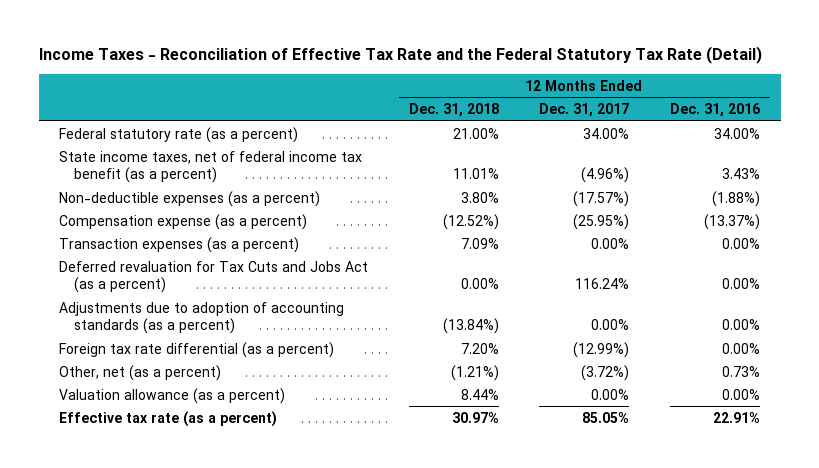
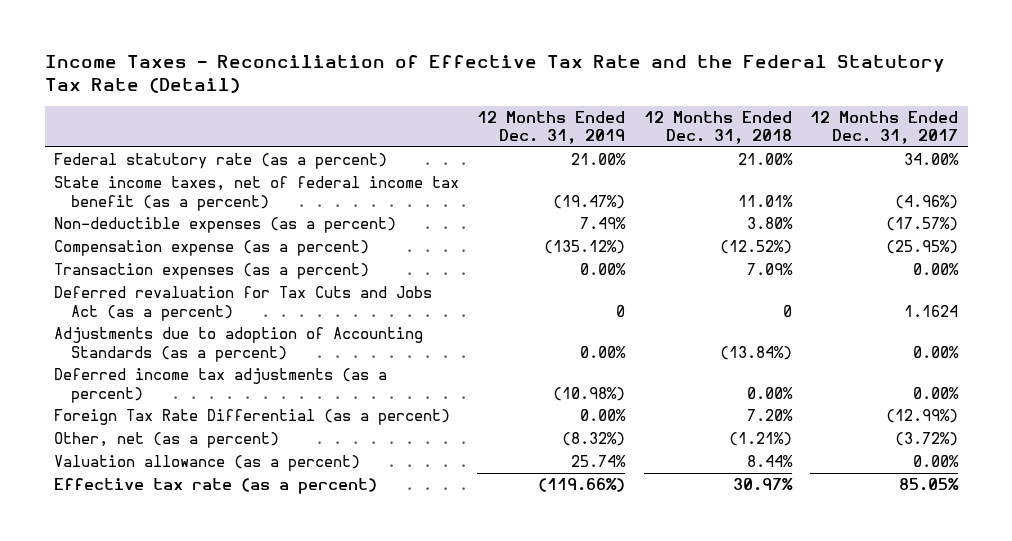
[670,103,761,118] Dec. 31, 2016 -> none
none -> [477,110,626,145] 12 Months Ended Dec. 31, 2019
[460,277,499,289] 0.00% -> [782,304,792,317] 0
[575,277,630,289] 116.24% -> [904,304,959,317] 1.1624
[58,301,344,334] Adjustments due to adoption of accounting standards (as a percent) -> [53,326,423,362] Adjustments due to adoption of Accounting Standards (as a percent)
none -> [53,367,387,403] Deferred income tax adjustments (as a percent)
[58,341,334,358] Foreign tax rate differential (as a percent) -> [53,408,450,425] Foreign Tax Rate Differential (as a percent)

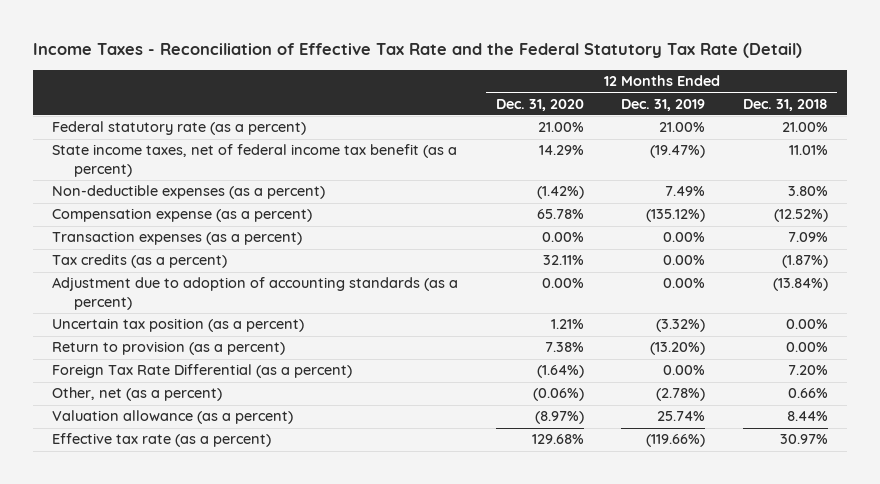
[810,110,959,145] 12 Months Ended Dec. 31, 2017 -> none
none -> [495,98,584,111] Dec. 31, 2020
[53,285,432,321] Deferred revaluation for Tax Cuts and Jobs Act (as a percent) -> none
[53,367,387,403] Deferred income tax adjustments (as a percent) -> none
none -> [51,254,227,269] Tax credits (as a percent)
[53,326,423,362] Adjustments due to adoption of Accounting Standards (as a percent) -> [51,277,458,310] Adjustment due to adoption of accounting standards (as a percent)
none -> [51,318,304,333] Uncertain tax position (as a percent)
none -> [51,341,285,356] Return to provision (as a percent)
[562,431,626,446] (8.32%) -> [656,388,706,402] (2.78%)
[728,431,792,446] (1.21%) -> [787,388,828,399] 0.66%

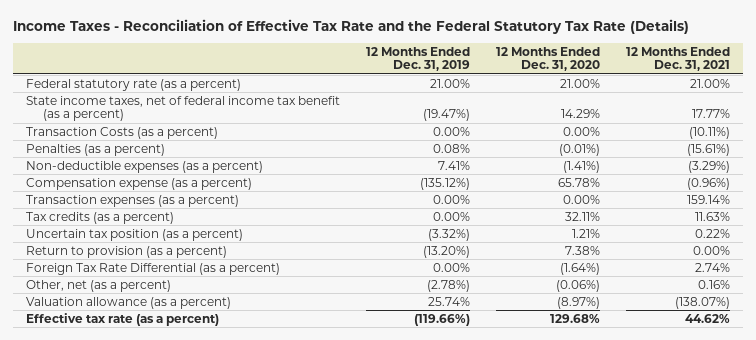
[33,43,803,59] Income Taxes - Reconciliation of Effective Tax Rate and the Federal Statutory Tax Rate (Detail) -> [12,19,689,35] Income Taxes - Reconciliation of Effective Tax Rate and the Federal Statutory Tax Rate (Details)
[742,98,828,111] Dec. 31, 2018 -> none
none -> [626,46,731,72] 12 Months Ended Dec. 31, 2021
none -> [25,126,218,139] Transaction Costs (as a percent)
none -> [25,143,165,156] Penalties (as a percent)
[536,186,584,200] (1.42%) -> [562,160,600,173] (1.41%)
[665,186,706,197] 7.49% -> [437,160,470,170] 7.41%
[51,277,458,310] Adjustment due to adoption of accounting standards (as a percent) -> none

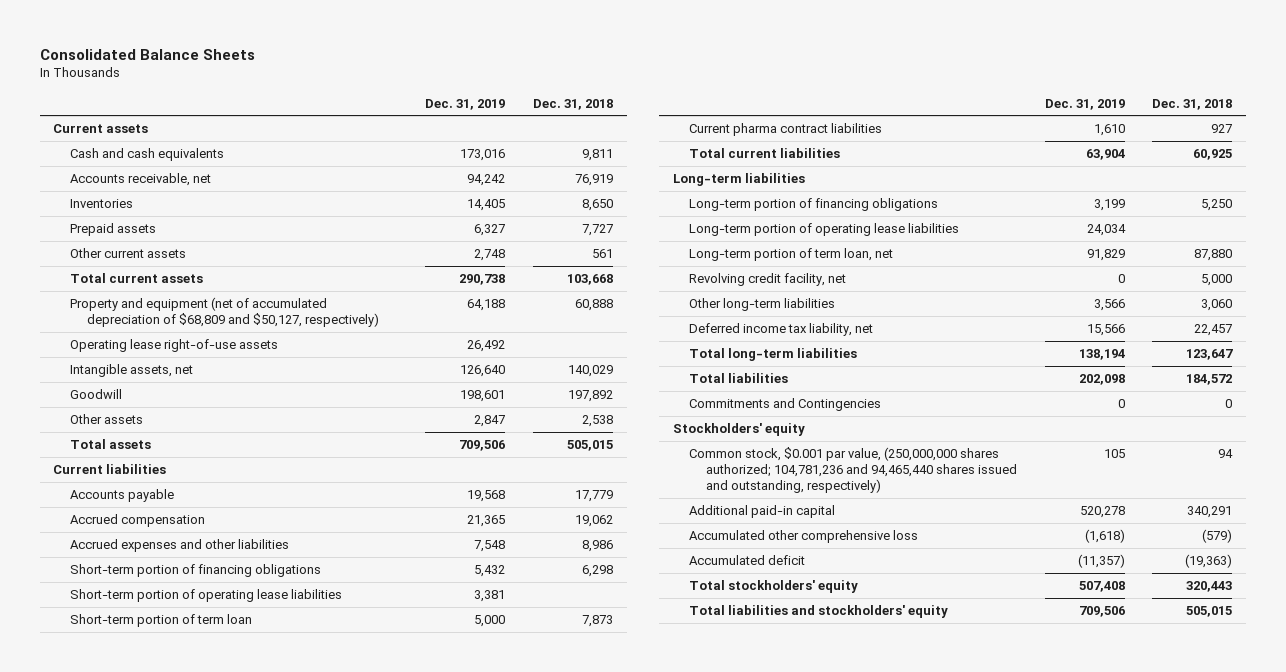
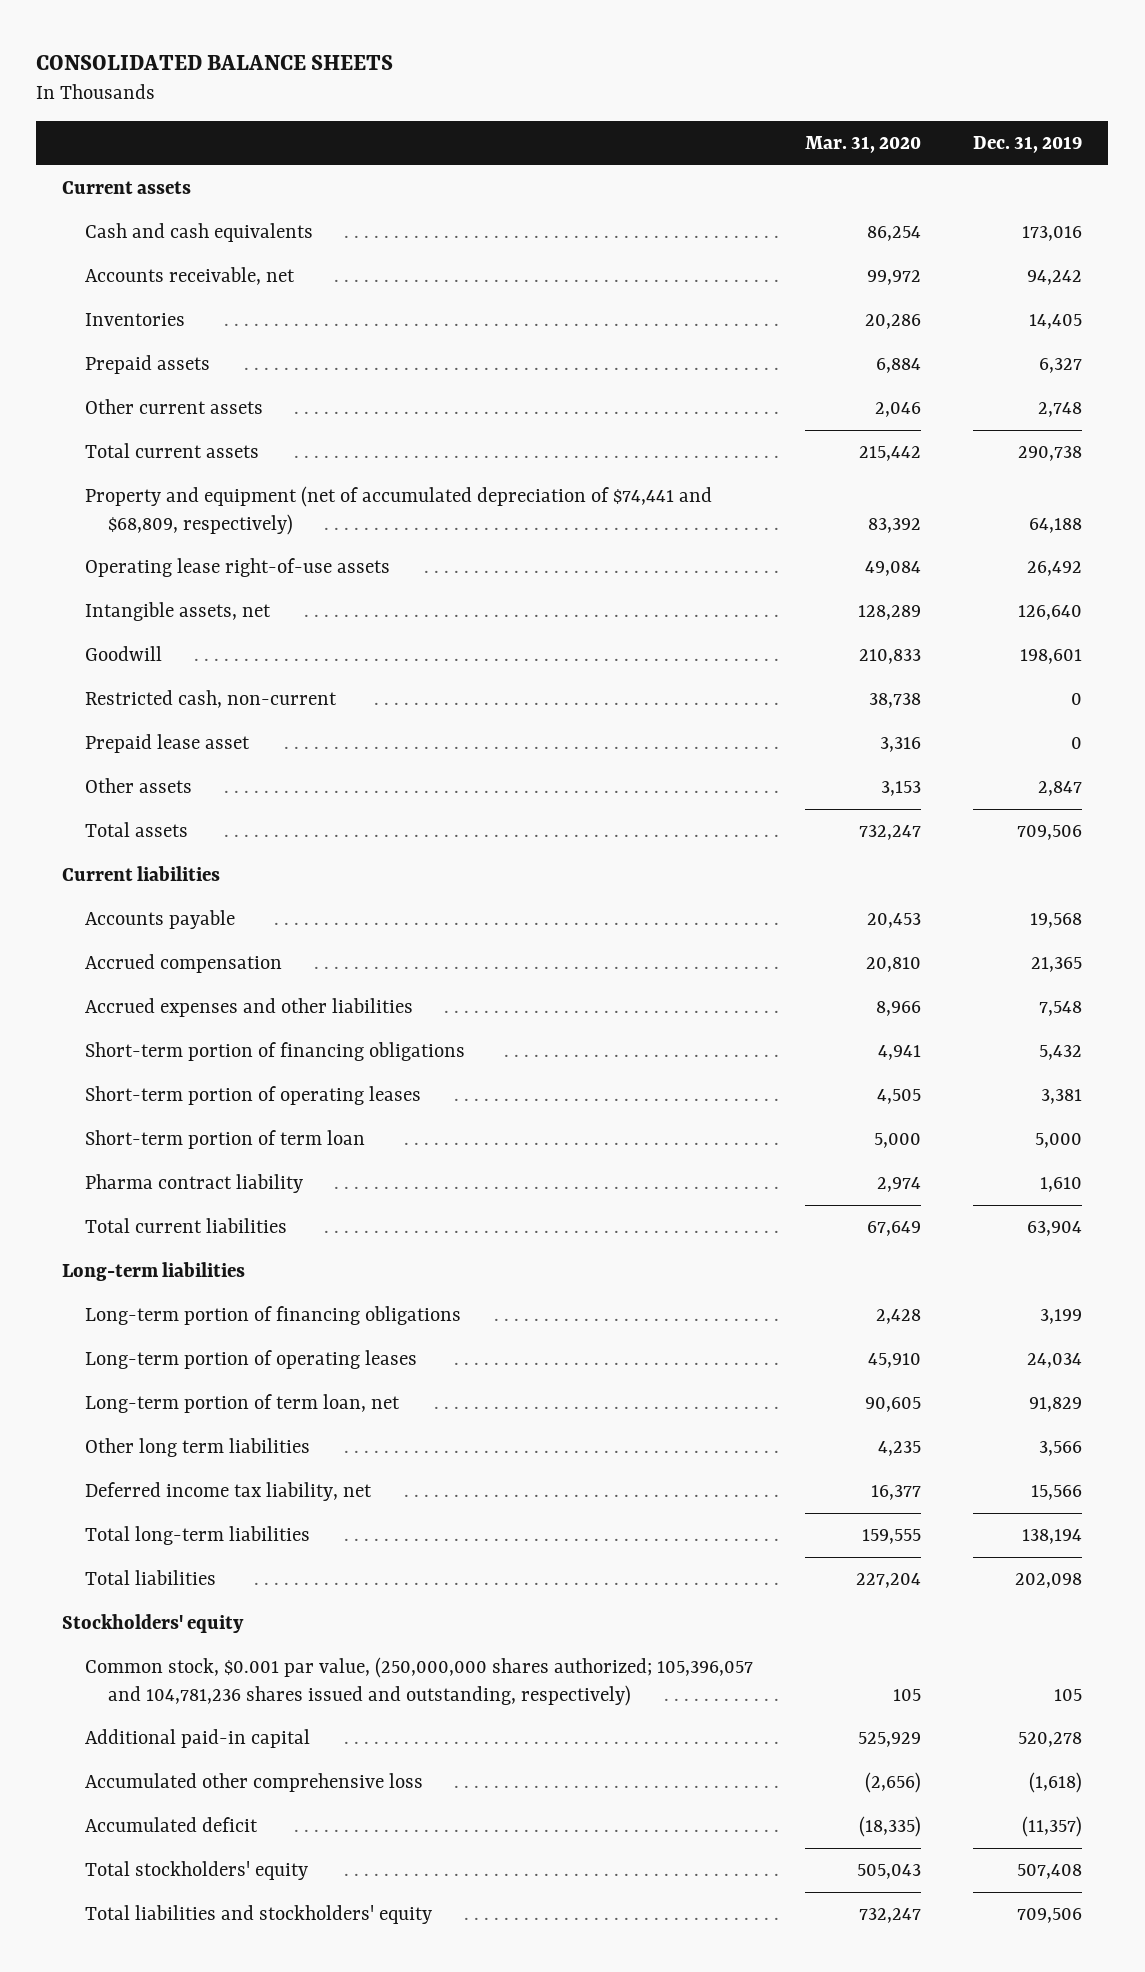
[39,48,255,60] Consolidated Balance Sheets -> [36,54,394,70] CONSOLIDATED BALANCE SHEETS
[532,98,613,110] Dec. 31, 2018 -> none
none -> [805,135,922,153] Mar. 31, 2020
[70,297,379,327] Property and equipment (net of accumulated depreciation of $68,809 and $50,127, respectively) -> [85,486,713,535] Property and equipment (net of accumulated depreciation of $74,441 and $68,809, respectively)
none -> [85,690,338,709] Restricted cash, non-current
none -> [85,734,251,754] Prepaid lease asset
[70,589,343,603] Short-term portion of operating lease liabilities -> [85,1086,422,1106] Short-term portion of operating leases
[689,123,883,137] Current pharma contract liabilities -> [85,1174,304,1194] Pharma contract liability
[689,223,960,237] Long-term portion of operating lease liabilities -> [85,1350,418,1370] Long-term portion of operating leases
[689,273,847,287] Revolving credit facility, net -> none
[689,298,836,312] Other long-term liabilities -> [85,1438,311,1458] Other long term liabilities
[689,398,882,412] Commitments and Contingencies -> none
[689,447,1018,493] Common stock, $0.001 par value, (250,000,000 shares authorized; 104,781,236 and 94,465,440 shares issued and outstanding, respectively) -> [85,1657,754,1706] Common stock, $0.001 par value, (250,000,000 shares authorized; 105,396,057 and 104,781,236 shares issued and outstanding, respectively)

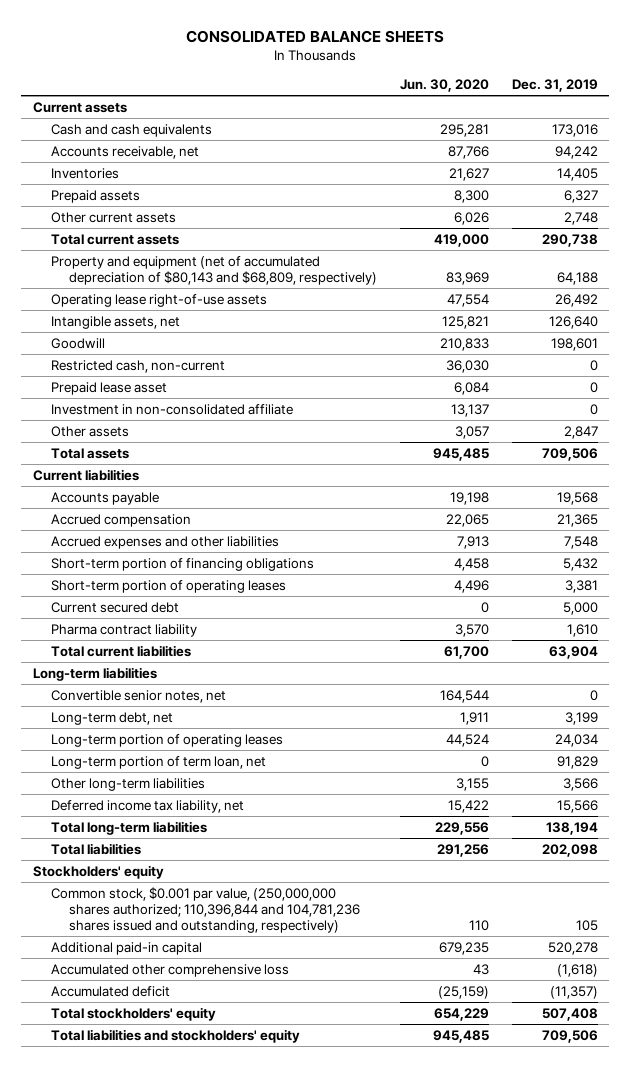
[805,135,922,153] Mar. 31, 2020 -> none
none -> [400,78,490,92] Jun. 30, 2020
[85,486,713,535] Property and equipment (net of accumulated depreciation of $74,441 and $68,809, respectively) -> [50,255,378,285] Property and equipment (net of accumulated depreciation of $80,143 and $68,809, respectively)
none -> [50,403,293,415] Investment in non-consolidated affiliate
[85,1130,366,1150] Short-term portion of term loan -> [50,601,179,613] Current secured debt
none -> [50,689,226,703] Convertible senior notes, net
[85,1306,462,1326] Long-term portion of financing obligations -> [50,711,173,725] Long-term debt, net
[85,1438,311,1458] Other long term liabilities -> [50,777,205,791] Other long-term liabilities
[85,1657,754,1706] Common stock, $0.001 par value, (250,000,000 shares authorized; 105,396,057 and 104,781,236 shares issued and outstanding, respectively) -> [50,886,361,933] Common stock, $0.001 par value, (250,000,000 shares authorized; 110,396,844 and 104,781,236 shares issued and outstanding, respectively)

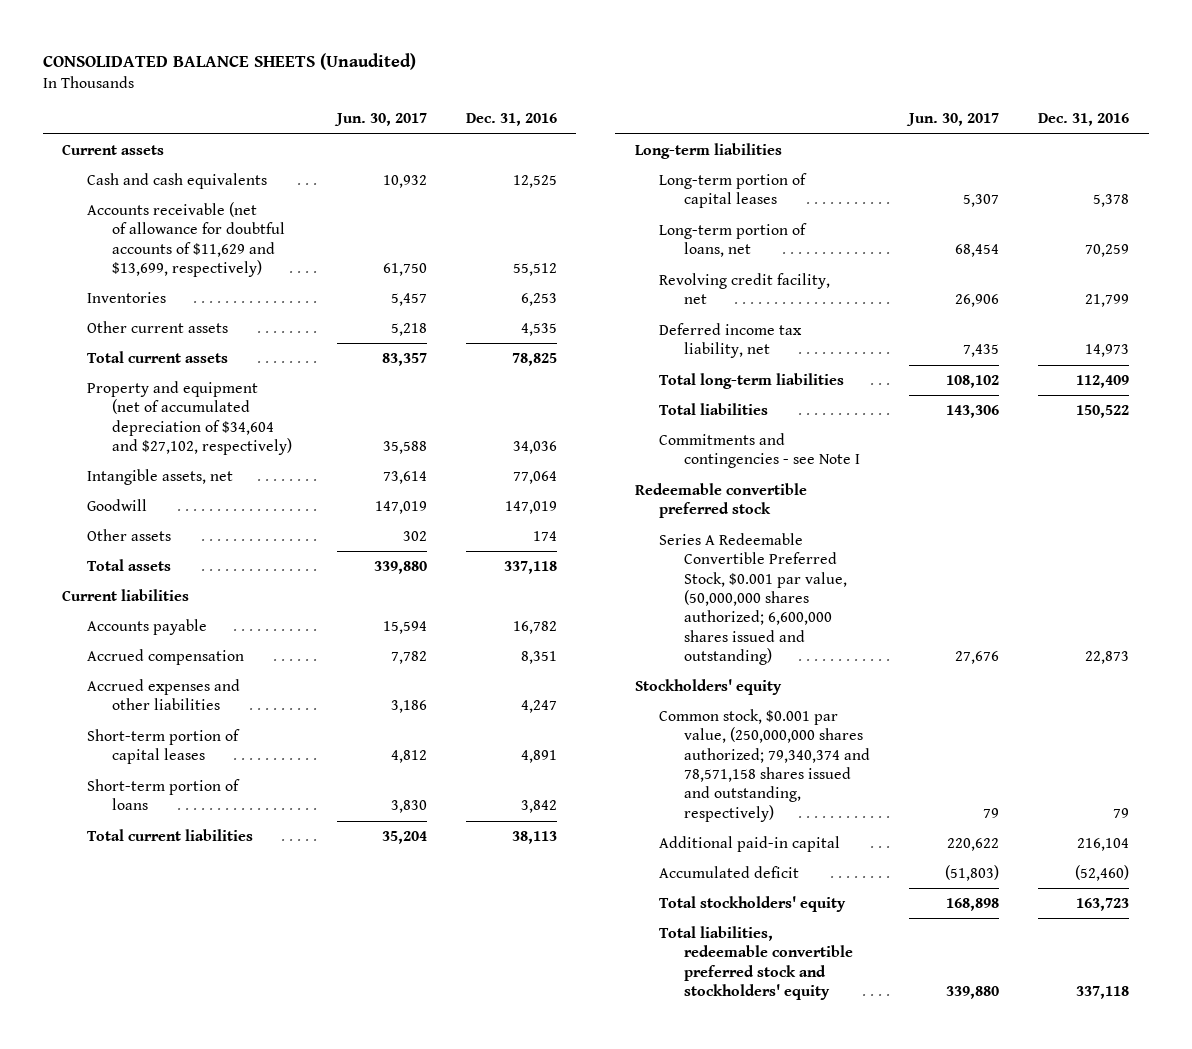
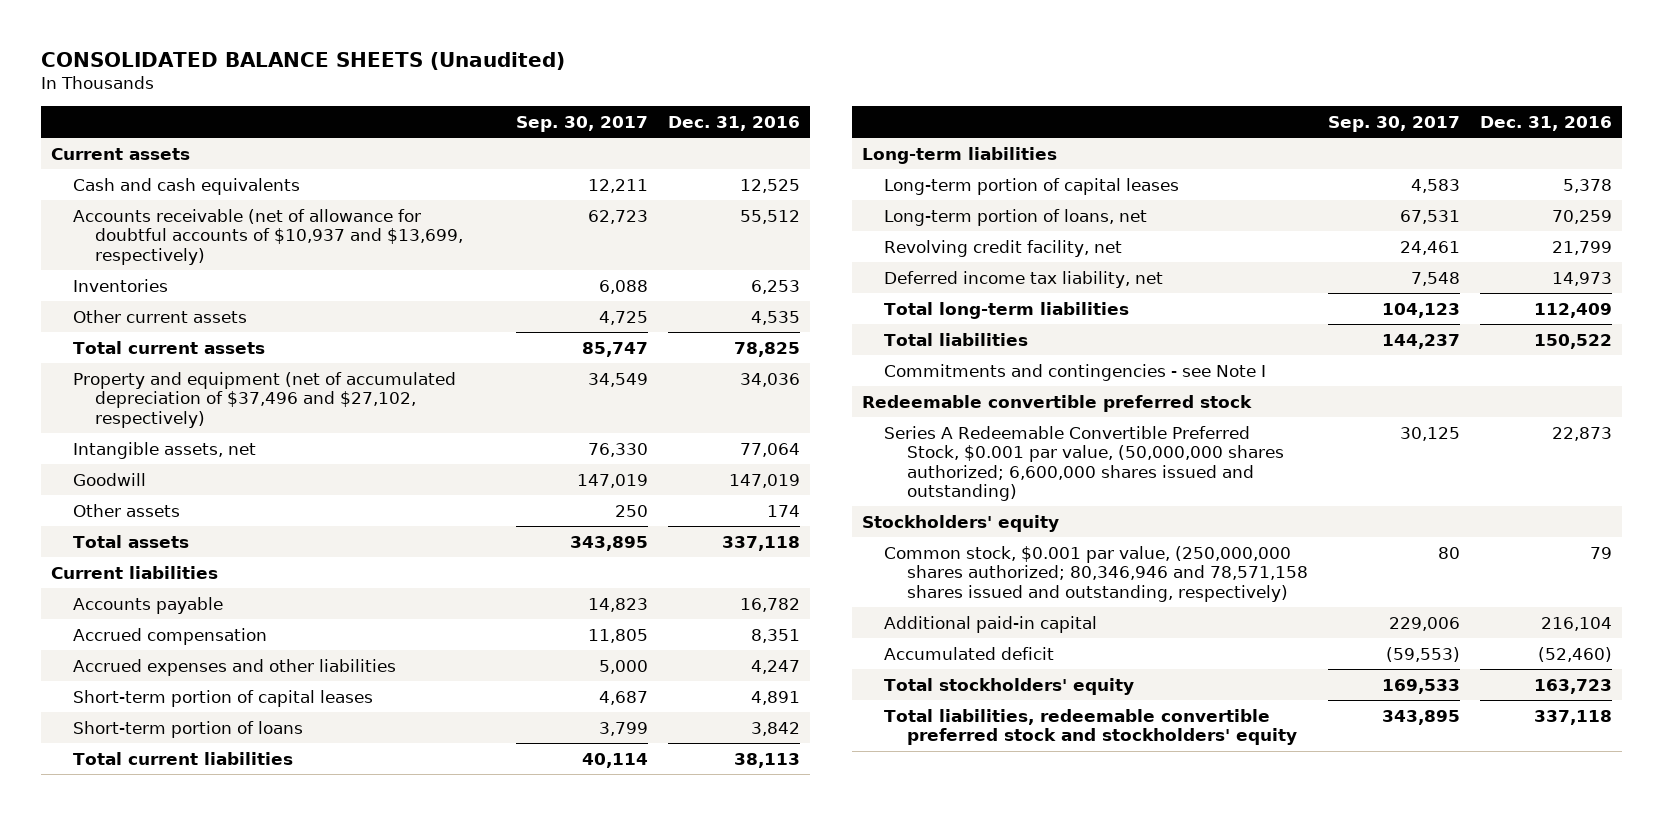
[333,113,427,127] Jun. 30, 2017 -> none
none -> [516,115,649,132] Sep. 30, 2017
[86,201,285,277] Accounts receivable (net of allowance for doubtful accounts of $11,629 and $13,699, respectively) -> [72,208,464,265] Accounts receivable (net of allowance for doubtful accounts of $10,937 and $13,699, respectively)
[86,380,292,455] Property and equipment (net of accumulated depreciation of $34,604 and $27,102, respectively) -> [72,371,456,428] Property and equipment (net of accumulated depreciation of $37,496 and $27,102, respectively)
[659,708,871,822] Common stock, $0.001 par value, (250,000,000 shares authorized; 79,340,374 and 78,571,158 shares issued and outstanding, respectively) -> [884,545,1308,602] Common stock, $0.001 par value, (250,000,000 shares authorized; 80,346,946 and 78,571,158 shares issued and outstanding, respectively)

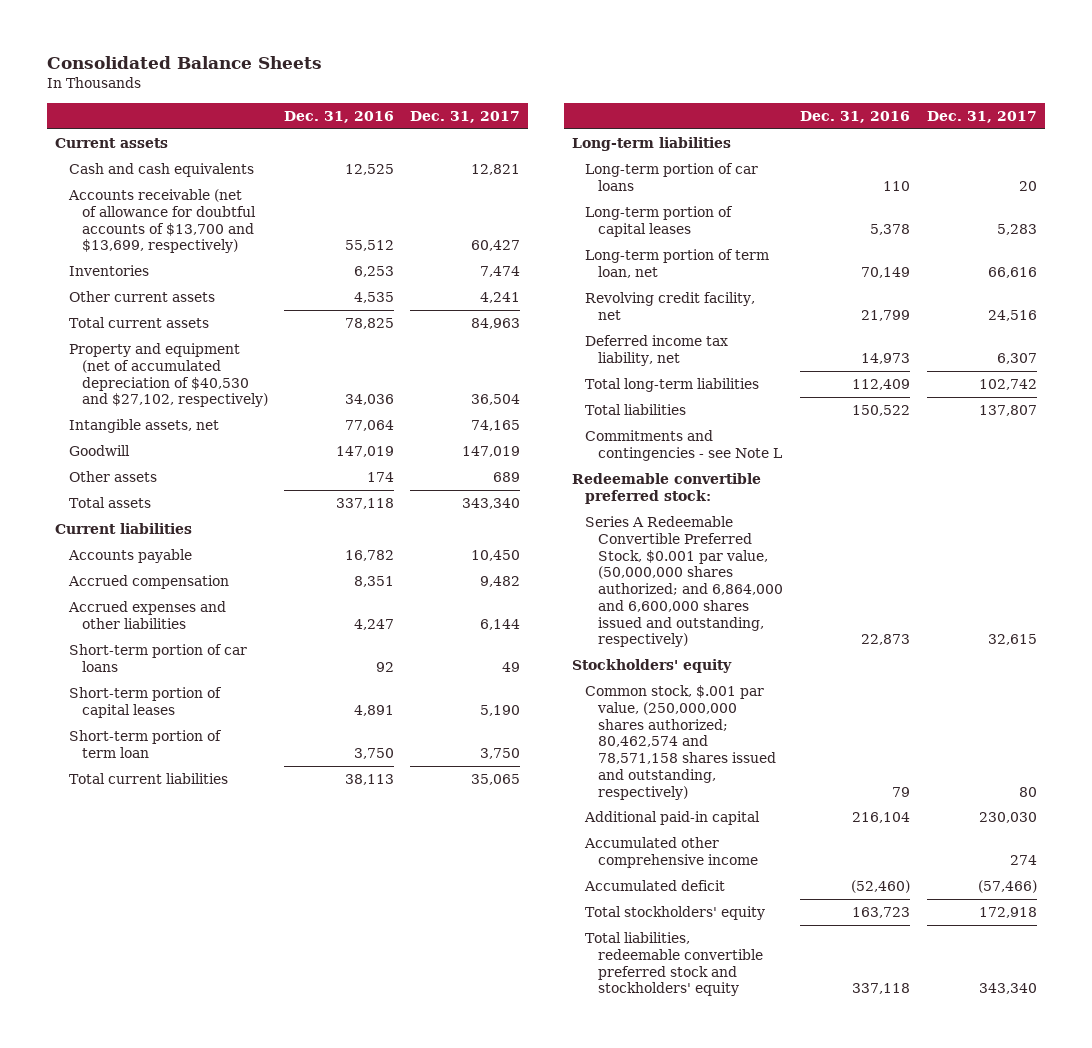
[40,51,565,70] CONSOLIDATED BALANCE SHEETS (Unaudited) -> [47,56,323,70] Consolidated Balance Sheets
[516,115,649,132] Sep. 30, 2017 -> none
none -> [410,110,521,123] Dec. 31, 2017
[72,208,464,265] Accounts receivable (net of allowance for doubtful accounts of $10,937 and $13,699, respectively) -> [67,189,256,254] Accounts receivable (net of allowance for doubtful accounts of $13,700 and $13,699, respectively)
[72,371,456,428] Property and equipment (net of accumulated depreciation of $37,496 and $27,102, respectively) -> [68,343,268,408] Property and equipment (net of accumulated depreciation of $40,530 and $27,102, respectively)
none -> [68,644,247,672] Short-term portion of car loans
[72,720,303,738] Short-term portion of loans -> [68,730,222,758] Short-term portion of term loan
[751,721,801,736] 3,842 -> [353,747,394,759] 3,750
none -> [584,163,758,191] Long-term portion of car loans
[884,208,1148,226] Long-term portion of loans, net -> [584,249,769,278] Long-term portion of term loan, net
[1551,209,1612,224] 70,259 -> [861,266,911,278] 70,149
[884,363,1267,381] Commitments and contingencies - see Note I -> [584,430,782,461] Commitments and contingencies - see Note L
[862,394,1253,412] Redeemable convertible preferred stock -> [571,473,761,504] Redeemable convertible preferred stock:
[884,425,1284,501] Series A Redeemable Convertible Preferred Stock, $0.001 par value, (50,000,000 shares authorized; 6,600,000 shares issued and outstanding) -> [584,516,783,648] Series A Redeemable Convertible Preferred Stock, $0.001 par value, (50,000,000 shares authorized; and 6,864,000 and 6,600,000 shares issued and outstanding, respectively)
[884,545,1308,602] Common stock, $0.001 par value, (250,000,000 shares authorized; 80,346,946 and 78,571,158 shares issued and outstanding, respectively) -> [584,685,776,800] Common stock, $.001 par value, (250,000,000 shares authorized; 80,462,574 and 78,571,158 shares issued and outstanding, respectively)
none -> [583,837,758,868] Accumulated other comprehensive income

